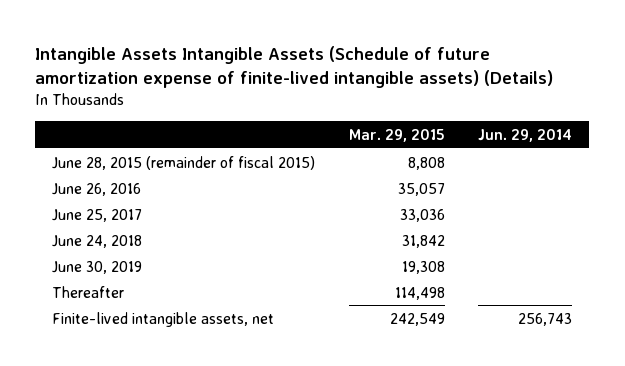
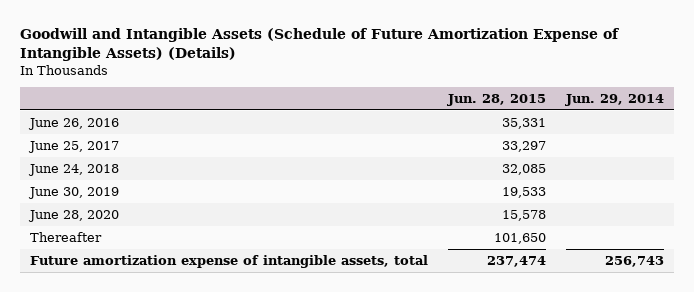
[35,45,554,89] Intangible Assets Intangible Assets (Schedule of future amortization expense of finite-lived intangible assets) (Details) -> [19,27,619,61] Goodwill and Intangible Assets (Schedule of Future Amortization Expense of Intangible Assets) (Details)
[348,128,445,142] Mar. 29, 2015 -> none
none -> [447,93,547,106] Jun. 28, 2015
[52,155,316,170] June 28, 2015 (remainder of fiscal 2015) -> none
none -> [27,209,119,222] June 28, 2020
[52,311,275,327] Finite-lived intangible assets, net -> [29,254,428,268] Future amortization expense of intangible assets, total

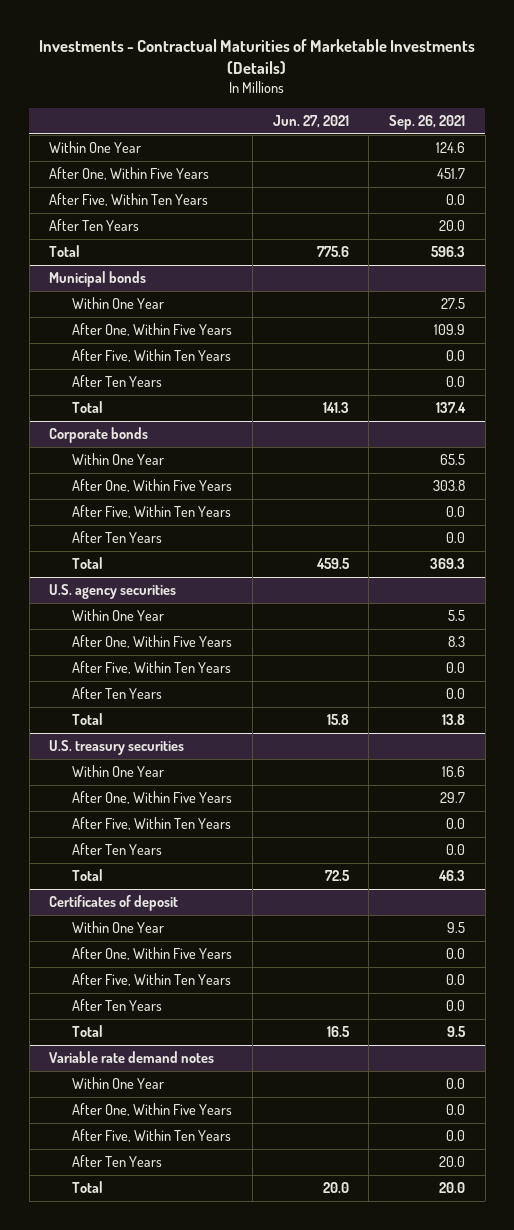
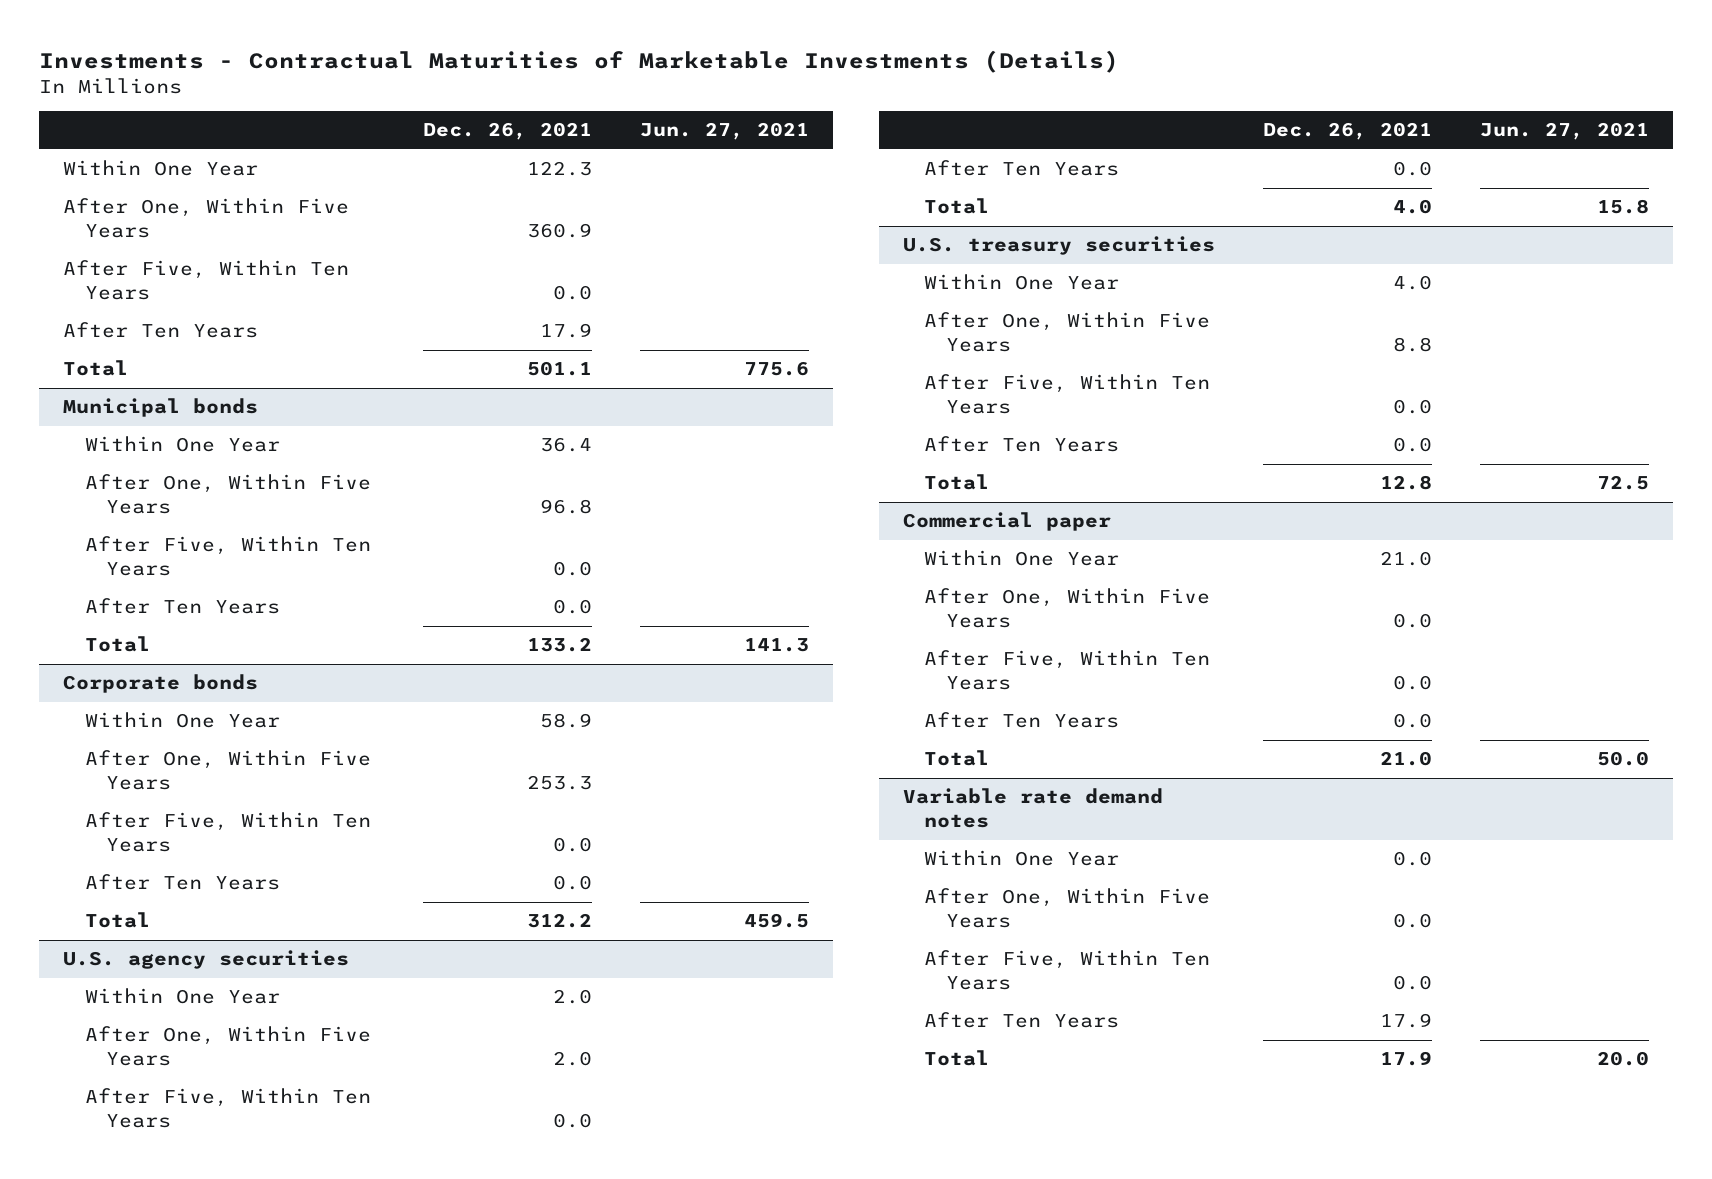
[388,115,465,131] Sep. 26, 2021 -> none
none -> [423,122,593,141] Dec. 26, 2021
[49,895,179,912] Certificates of deposit -> none
[72,921,165,934] Within One Year -> none
[72,947,233,961] After One, Within Five Years -> none
[72,973,232,987] After Five, Within Ten Years -> none
[72,999,163,1012] After Ten Years -> none
[72,1025,104,1038] Total -> none
none -> [902,512,1111,532] Commercial paper
none -> [924,550,1120,567] Within One Year
none -> [924,588,1211,629] After One, Within Five Years
none -> [924,650,1211,691] After Five, Within Ten Years
none -> [924,712,1120,729] After Ten Years
none -> [924,750,990,767] Total

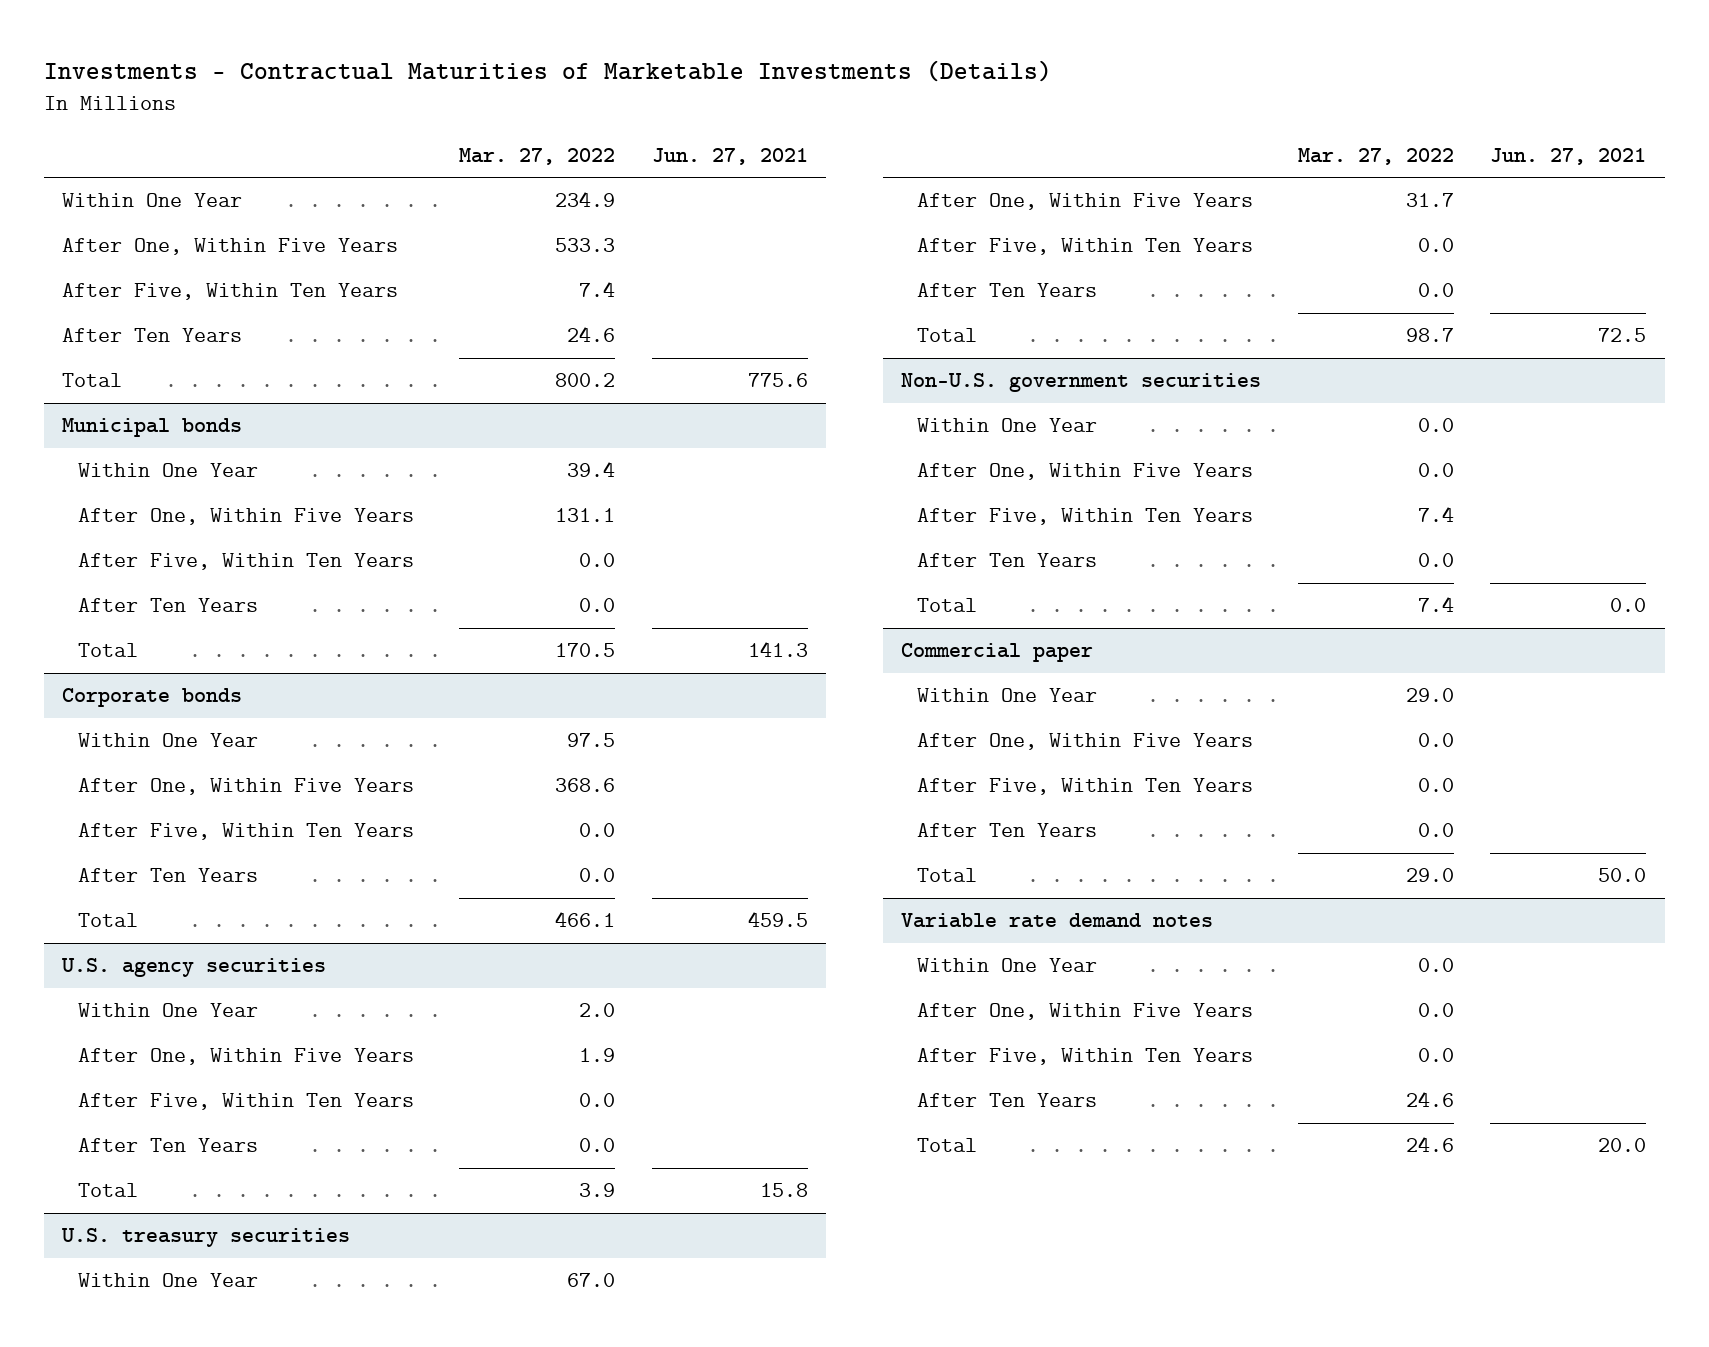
[423,122,593,141] Dec. 26, 2021 -> none
none -> [458,147,615,165] Mar. 27, 2022
none -> [900,373,1261,393] Non-U.S. government securities
none -> [917,418,1098,433] Within One Year
none -> [917,463,1254,481] After One, Within Five Years
none -> [917,508,1254,526] After Five, Within Ten Years
none -> [917,553,1098,568] After Ten Years
none -> [917,598,978,613] Total

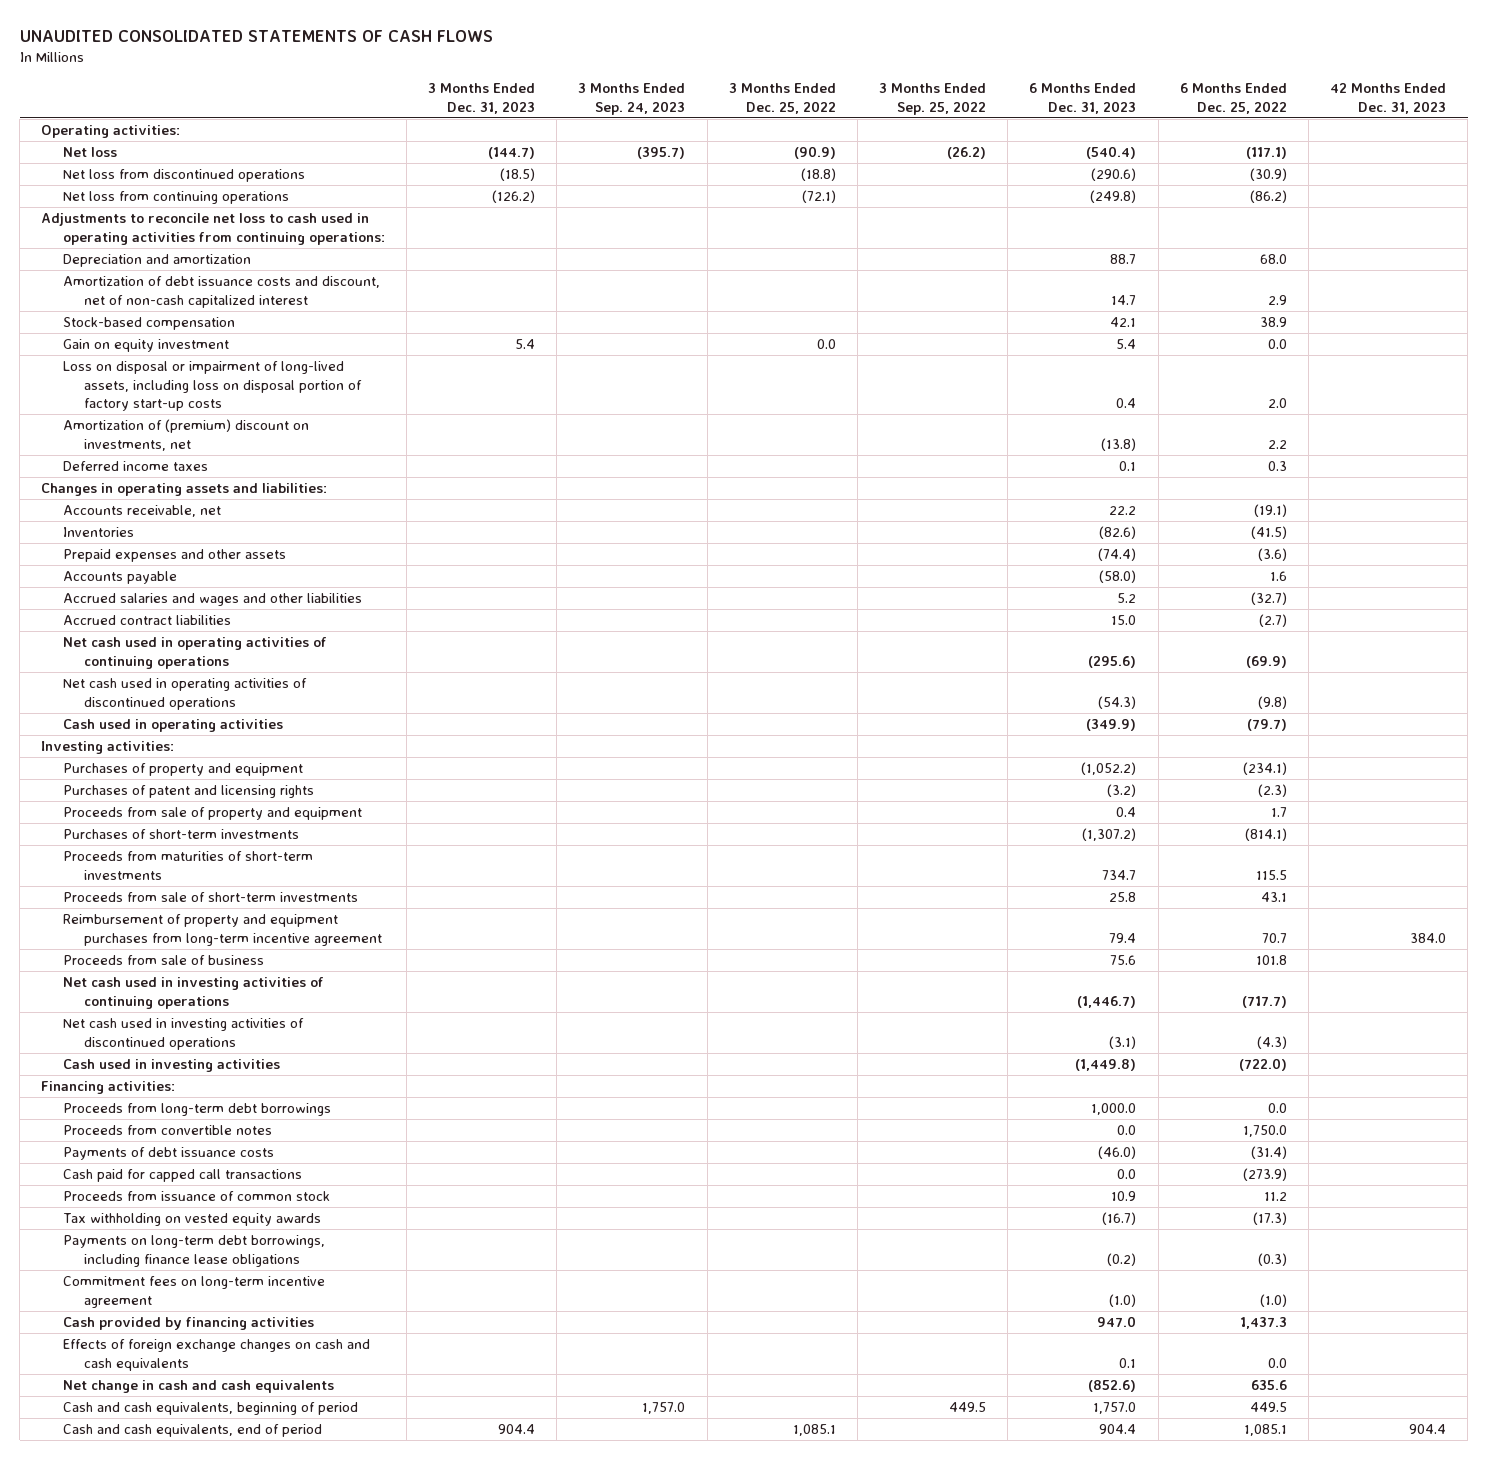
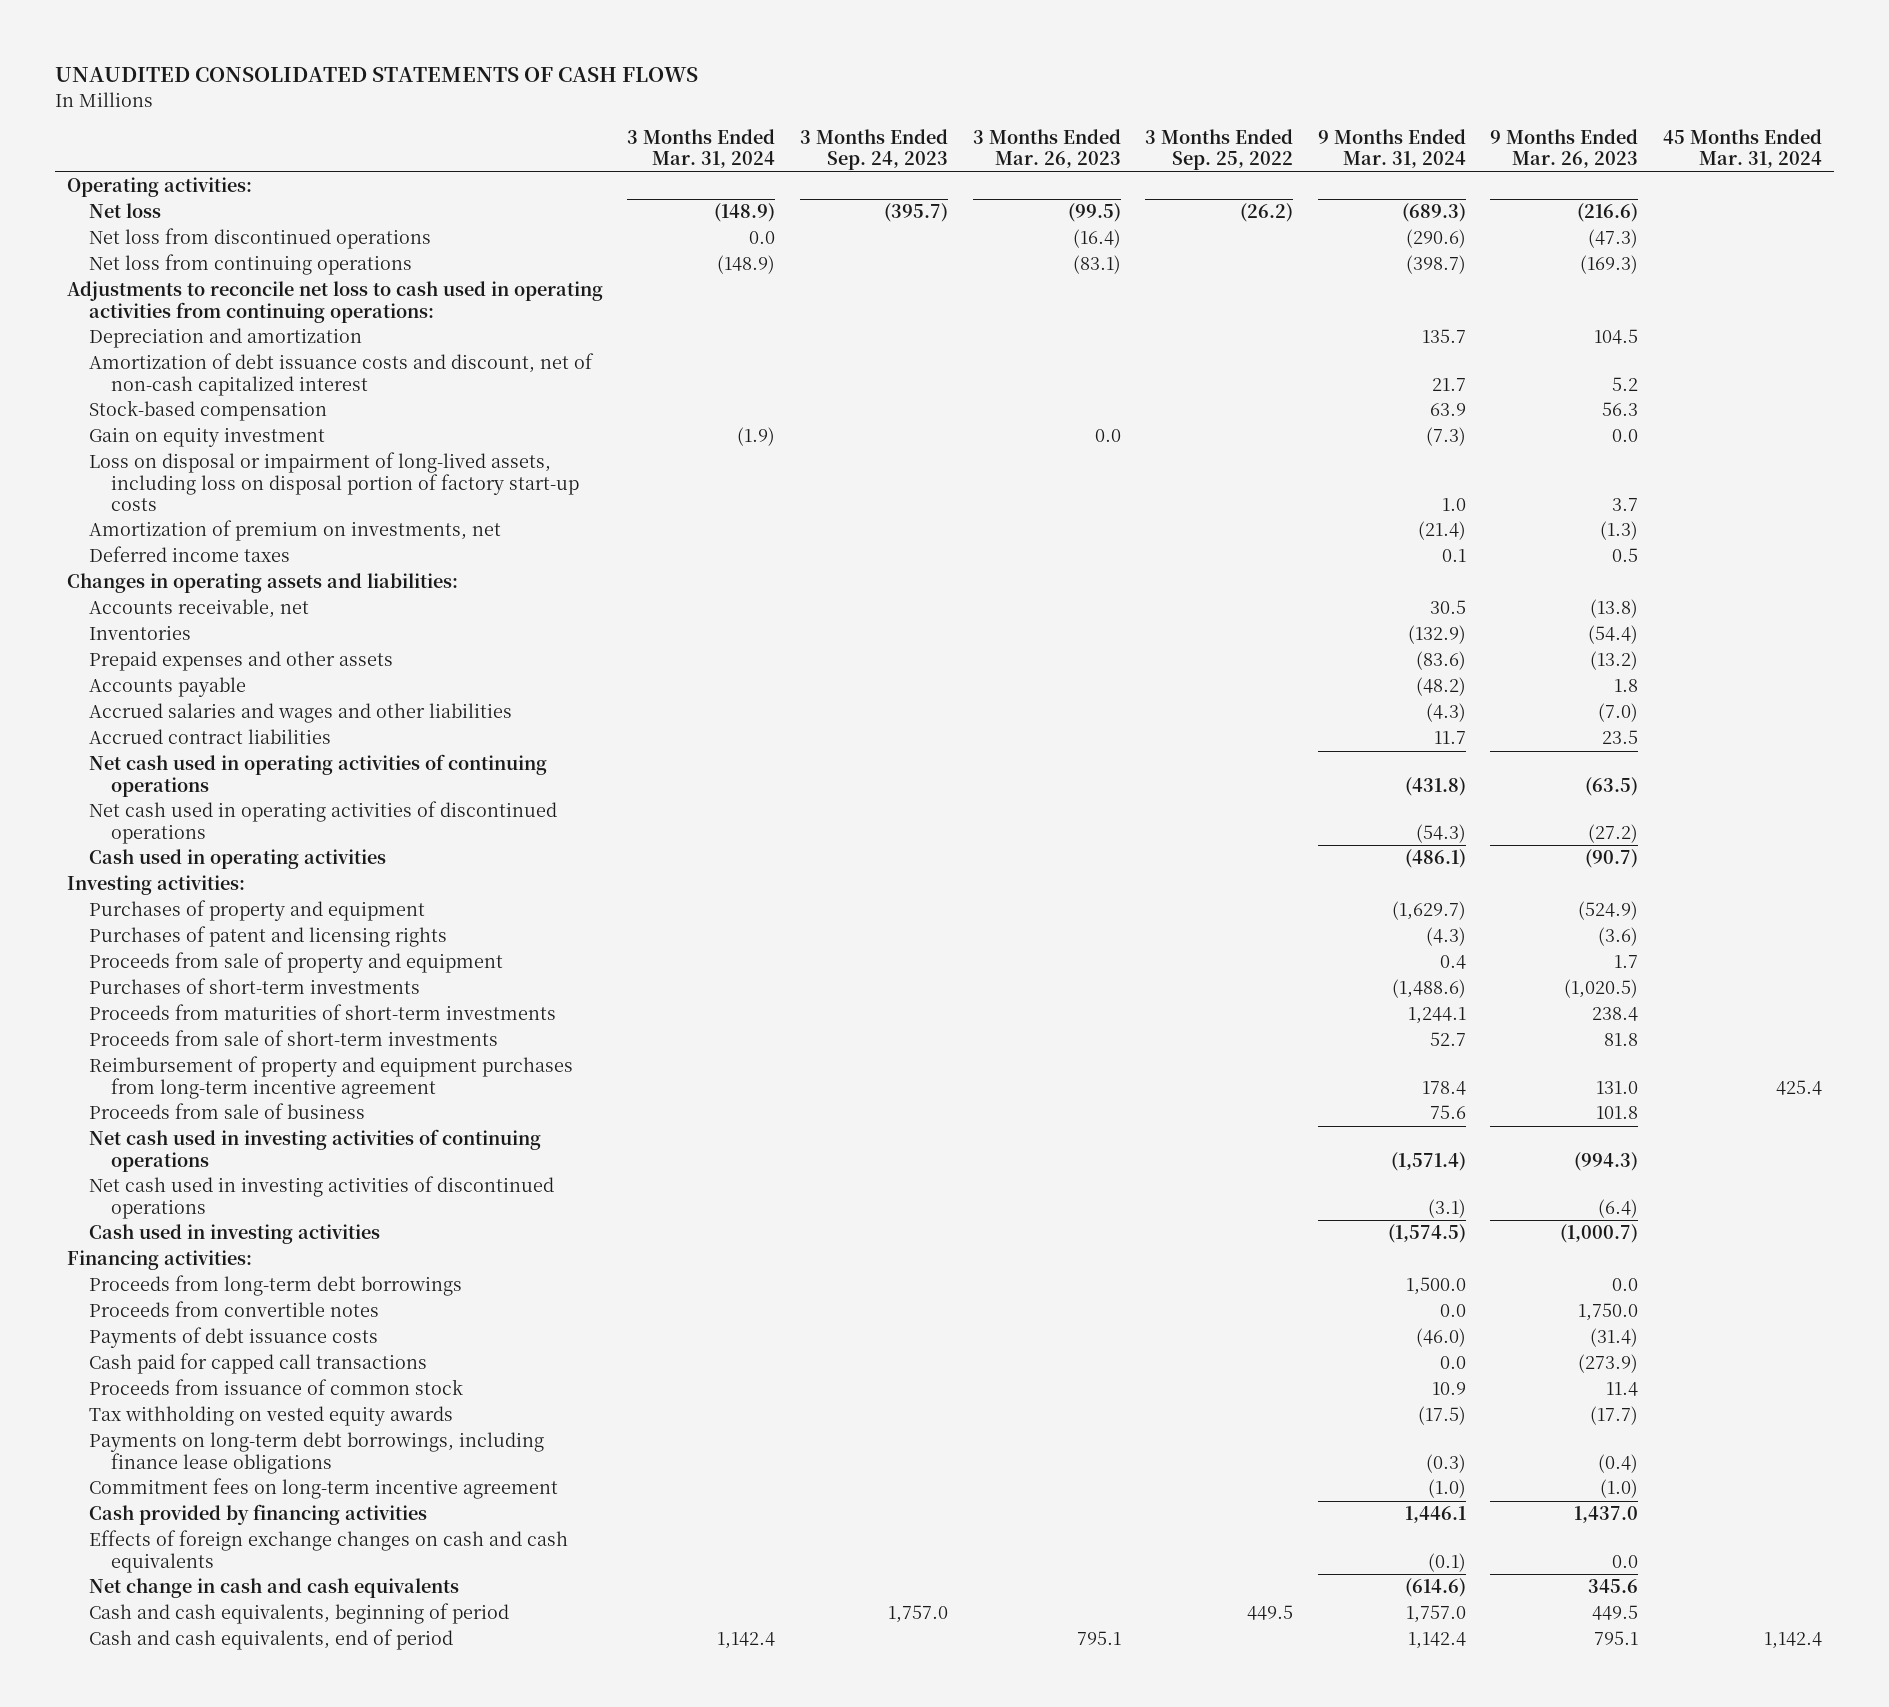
[428,83,536,114] 3 Months Ended Dec. 31, 2023 -> none
[728,83,836,114] 3 Months Ended Dec. 25, 2022 -> none
[1029,83,1137,114] 6 Months Ended Dec. 31, 2023 -> none
[1179,83,1287,114] 6 Months Ended Dec. 25, 2022 -> none
[1330,83,1447,114] 42 Months Ended Dec. 31, 2023 -> none
none -> [627,129,776,169] 3 Months Ended Mar. 31, 2024
none -> [972,129,1121,169] 3 Months Ended Mar. 26, 2023
none -> [1317,129,1466,169] 9 Months Ended Mar. 31, 2024
none -> [1490,129,1639,169] 9 Months Ended Mar. 26, 2023
none -> [1663,129,1823,169] 45 Months Ended Mar. 31, 2024
[62,419,309,451] Amortization of (premium) discount on investments, net -> [88,520,501,542] Amortization of premium on investments, net

